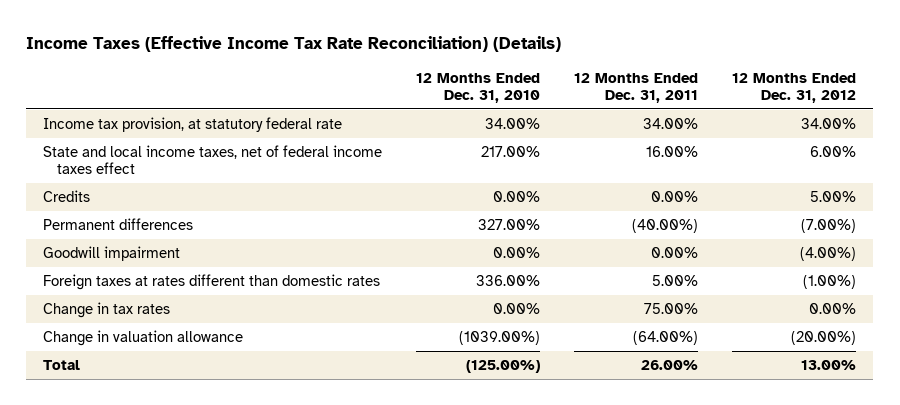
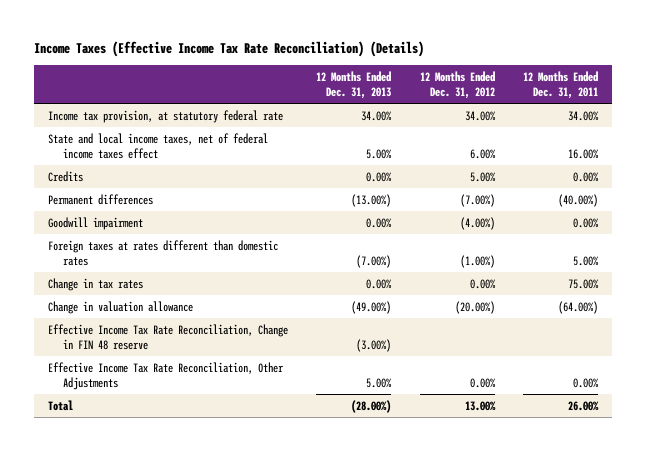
[416,72,541,104] 12 Months Ended Dec. 31, 2010 -> none
none -> [316,70,392,99] 12 Months Ended Dec. 31, 2013
none -> [48,323,289,351] Effective Income Tax Rate Reconciliation, Change in FIN 48 reserve
none -> [48,361,285,391] Effective Income Tax Rate Reconciliation, Other Adjustments

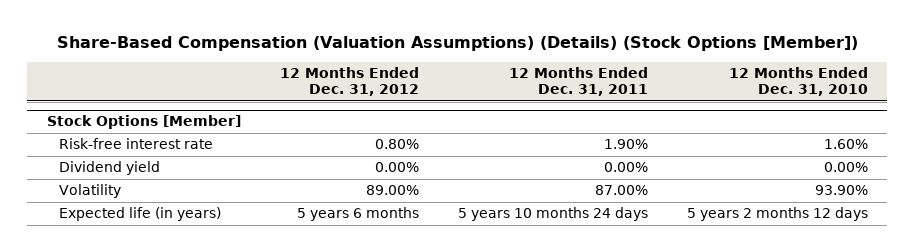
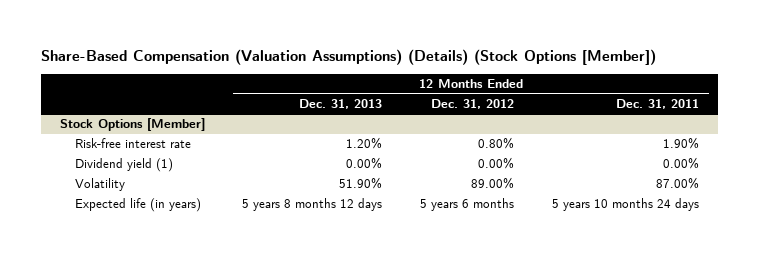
[728,67,868,97] 12 Months Ended Dec. 31, 2010 -> none
none -> [299,99,383,110] Dec. 31, 2013
[58,161,160,176] Dividend yield -> [75,158,174,173] Dividend yield (1)

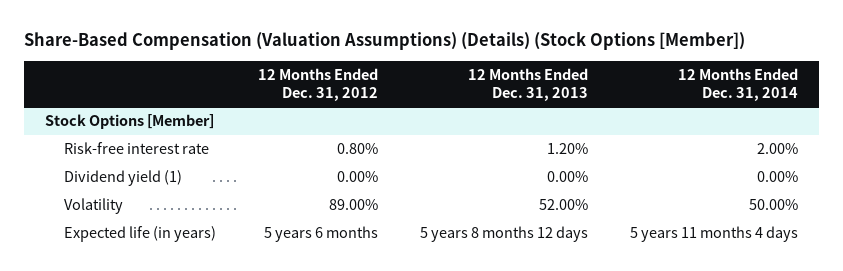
[616,99,700,110] Dec. 31, 2011 -> none
none -> [678,67,799,101] 12 Months Ended Dec. 31, 2014
[339,177,383,190] 51.90% -> [538,199,588,211] 52.00%

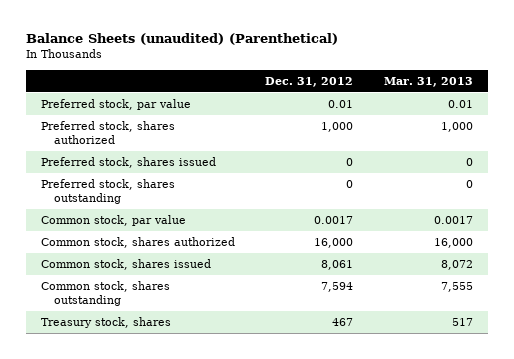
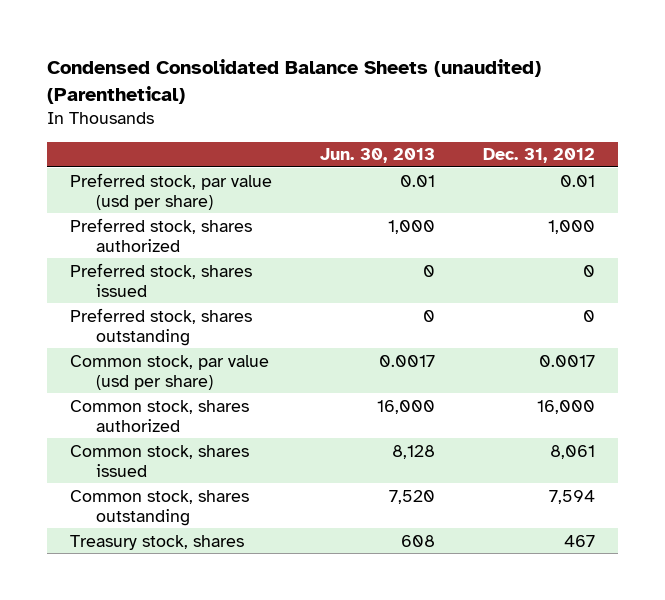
[25,33,338,46] Balance Sheets (unaudited) (Parenthetical) -> [46,58,541,104] Condensed Consolidated Balance Sheets (unaudited) (Parenthetical)
[383,76,473,87] Mar. 31, 2013 -> none
none -> [320,148,436,164] Jun. 30, 2013
[41,99,192,111] Preferred stock, par value -> [70,172,273,210] Preferred stock, par value (usd per share)
[41,215,187,227] Common stock, par value -> [70,354,270,390] Common stock, par value (usd per share)

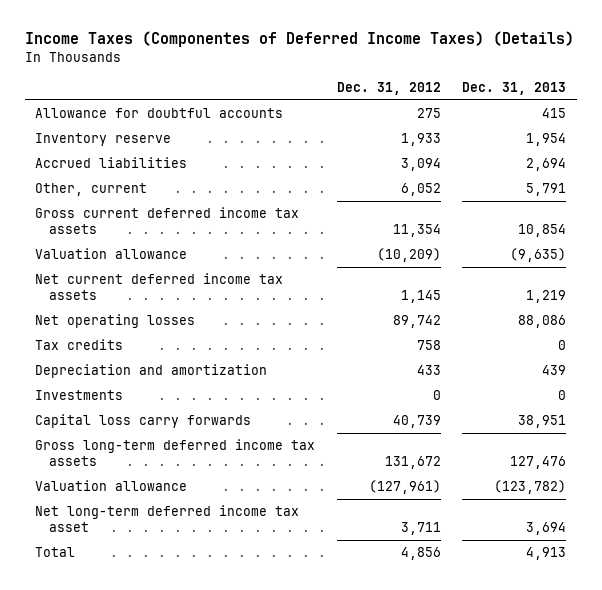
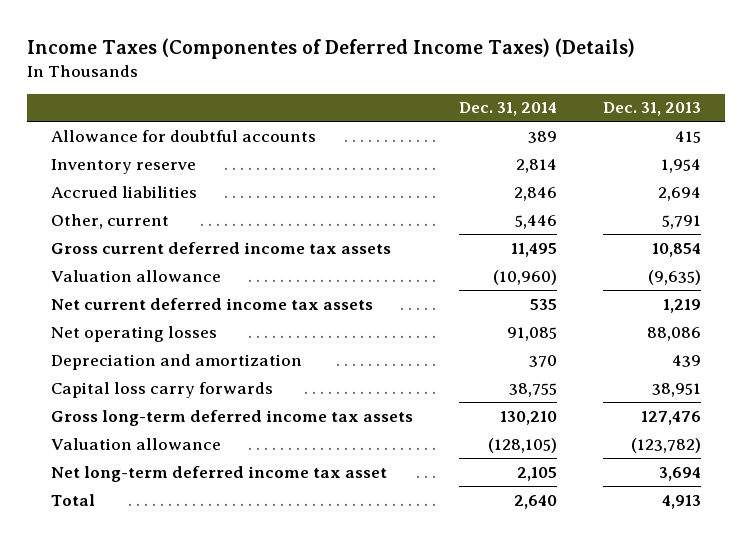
[336,81,441,95] Dec. 31, 2012 -> none
none -> [459,102,558,117] Dec. 31, 2014
[35,339,124,351] Tax credits -> none
[35,390,124,401] Investments -> none

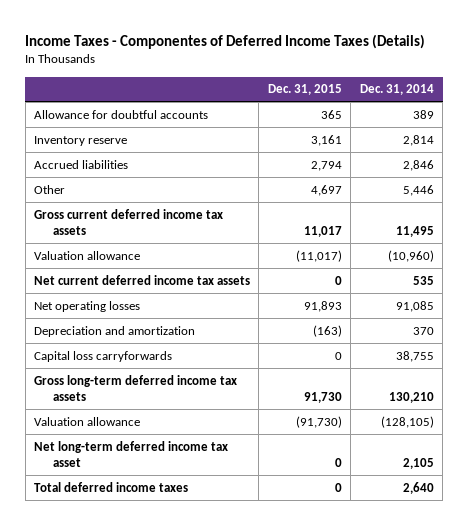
[27,37,636,59] Income Taxes (Componentes of Deferred Income Taxes) (Details) -> [25,33,426,49] Income Taxes - Componentes of Deferred Income Taxes (Details)
[603,102,702,117] Dec. 31, 2013 -> none
none -> [267,84,342,96] Dec. 31, 2015
[50,213,169,229] Other, current -> [34,184,66,194] Other
[50,381,273,398] Capital loss carry forwards -> [34,350,173,362] Capital loss carryforwards
[50,493,95,506] Total -> [34,481,189,492] Total deferred income taxes

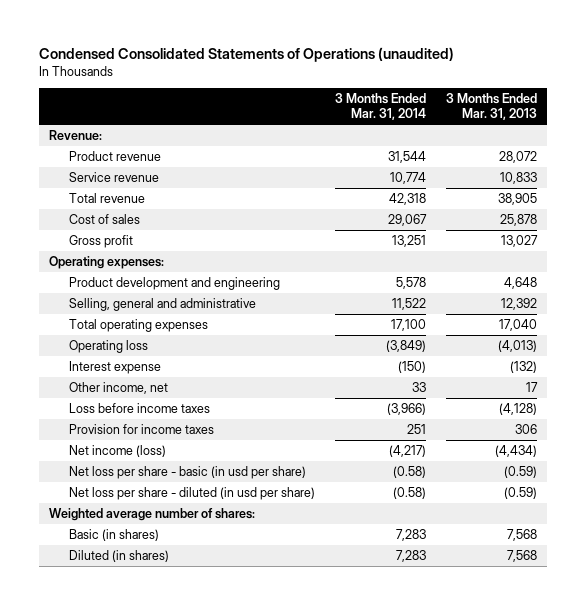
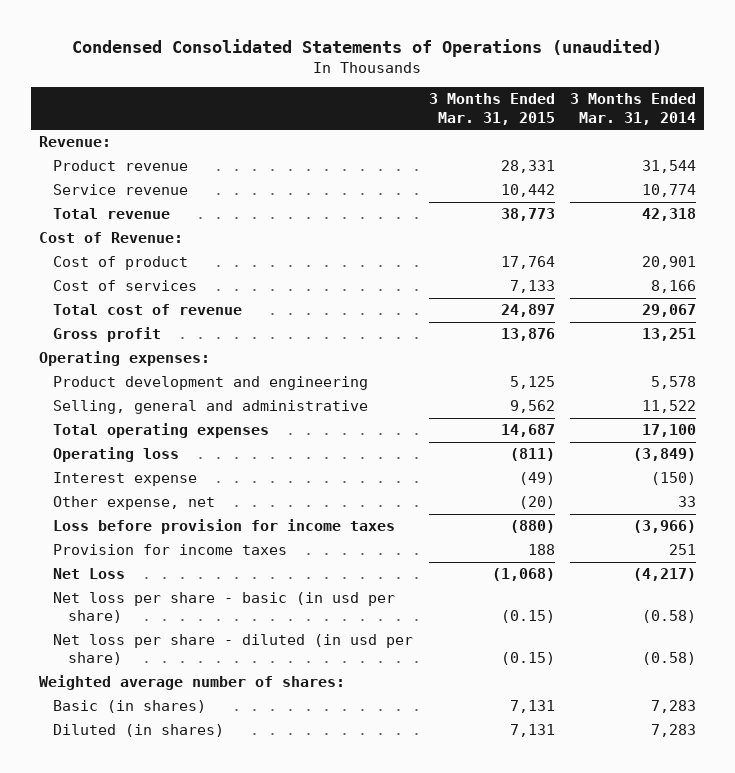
[445,93,537,121] 3 Months Ended Mar. 31, 2013 -> none
none -> [428,93,555,125] 3 Months Ended Mar. 31, 2015
none -> [38,232,183,244] Cost of Revenue:
none -> [53,256,189,271] Cost of product
none -> [53,280,198,292] Cost of services
[68,214,140,225] Cost of sales -> [53,304,243,316] Total cost of revenue
[68,382,168,395] Other income, net -> [53,496,216,511] Other expense, net
[68,403,210,414] Loss before income taxes -> [53,519,396,535] Loss before provision for income taxes
[68,445,166,458] Net income (loss) -> [53,568,126,580] Net Loss

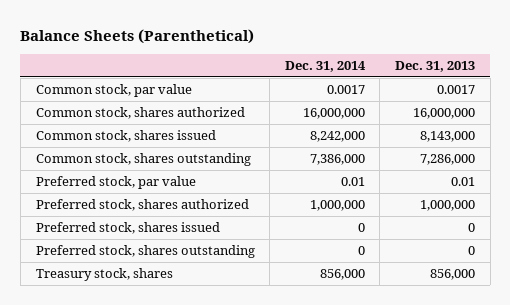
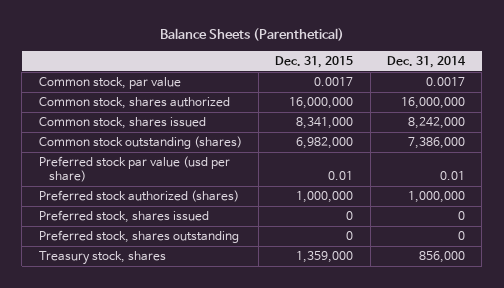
[394,61,475,73] Dec. 31, 2013 -> none
none -> [275,55,354,68] Dec. 31, 2015
[35,153,251,167] Common stock, shares outstanding -> [38,136,242,150] Common stock outstanding (shares)
[35,176,196,190] Preferred stock, par value -> [38,156,230,182] Preferred stock par value (usd per share)
[35,199,249,212] Preferred stock, shares authorized -> [38,190,239,203] Preferred stock authorized (shares)

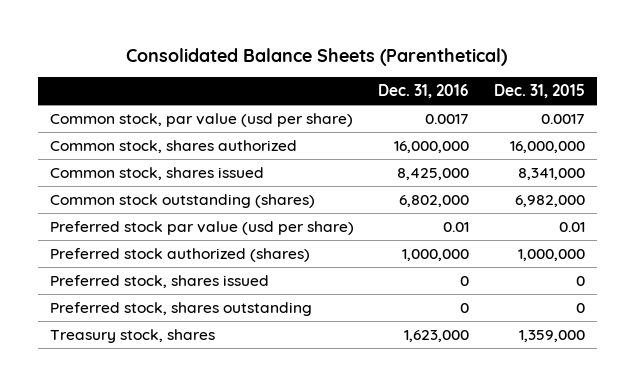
[159,28,344,42] Balance Sheets (Parenthetical) -> [126,47,508,66] Consolidated Balance Sheets (Parenthetical)
[387,55,467,68] Dec. 31, 2014 -> none
none -> [378,84,470,99] Dec. 31, 2016
[38,77,181,90] Common stock, par value -> [49,112,353,127] Common stock, par value (usd per share)

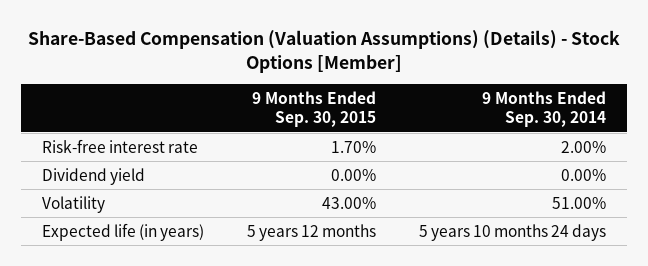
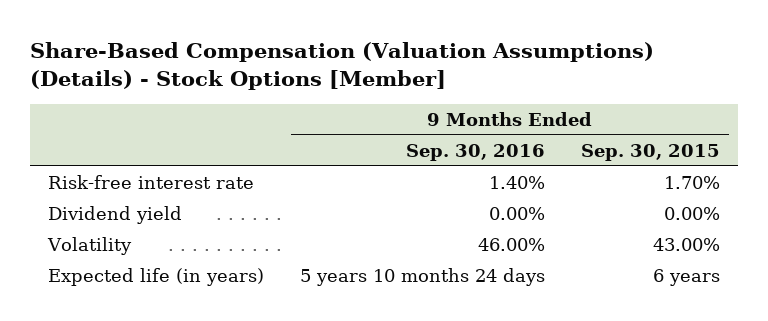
[481,90,606,128] 9 Months Ended Sep. 30, 2014 -> none
none -> [406,143,546,161] Sep. 30, 2016
[247,223,377,241] 5 years 12 months -> [653,269,721,287] 6 years

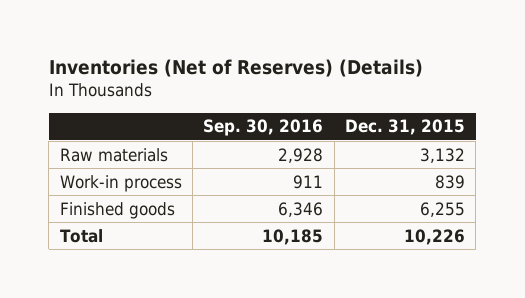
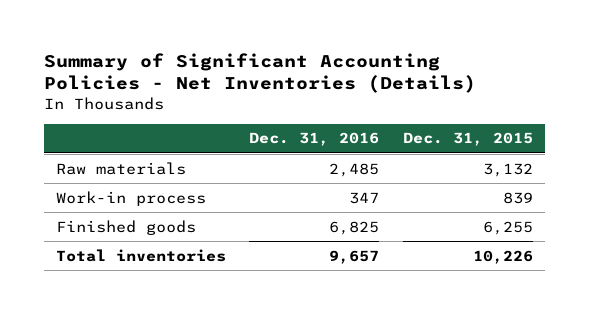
[48,59,423,78] Inventories (Net of Reserves) (Details) -> [44,52,477,94] Summary of Significant Accounting Policies - Net Inventories (Details)
[203,119,324,137] Sep. 30, 2016 -> none
none -> [249,132,380,147] Dec. 31, 2016
[59,228,103,243] Total -> [55,248,226,262] Total inventories

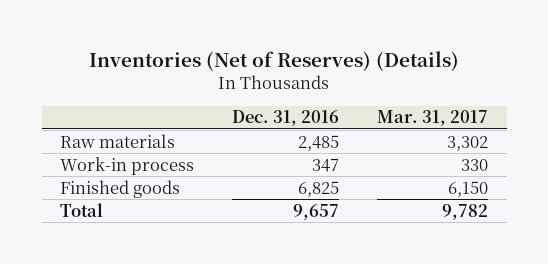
[44,52,477,94] Summary of Significant Accounting Policies - Net Inventories (Details) -> [89,51,460,72] Inventories (Net of Reserves) (Details)
[403,132,534,147] Dec. 31, 2015 -> none
none -> [376,110,488,127] Mar. 31, 2017
[55,248,226,262] Total inventories -> [60,202,104,217] Total

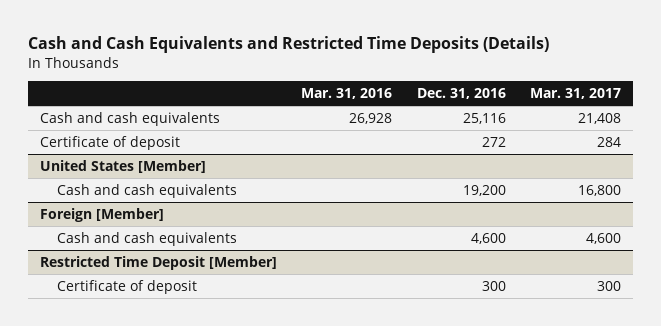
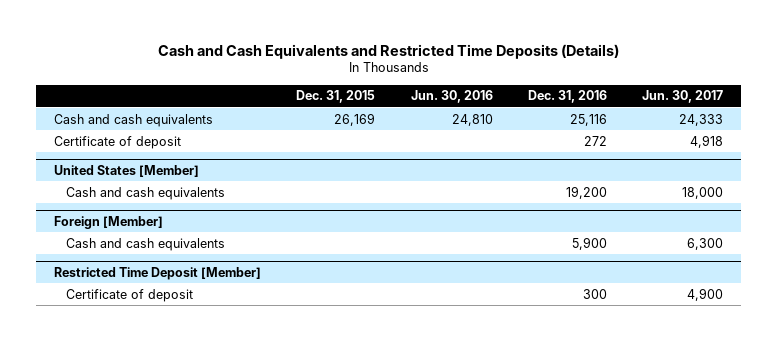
[301,88,393,100] Mar. 31, 2016 -> none
[530,88,622,100] Mar. 31, 2017 -> none
none -> [296,90,376,104] Dec. 31, 2015
none -> [410,90,493,104] Jun. 30, 2016
none -> [642,90,724,104] Jun. 30, 2017
[470,232,506,244] 4,600 -> [572,236,608,250] 5,900

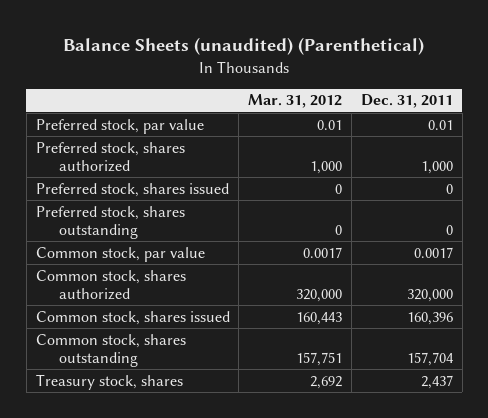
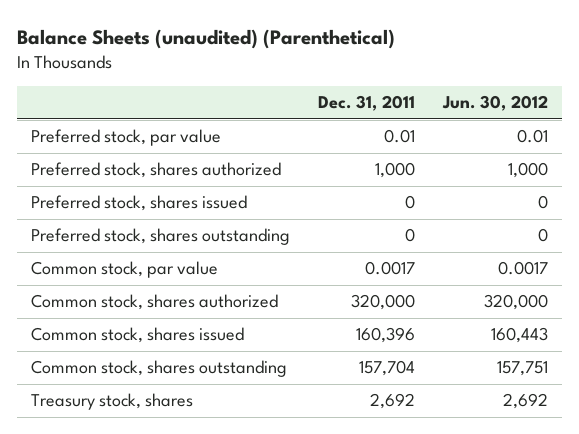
[248,94,343,109] Mar. 31, 2012 -> none
none -> [442,95,549,112] Jun. 30, 2012
[420,374,453,389] 2,437 -> [369,393,415,410] 2,692

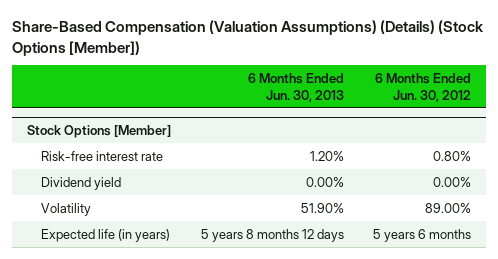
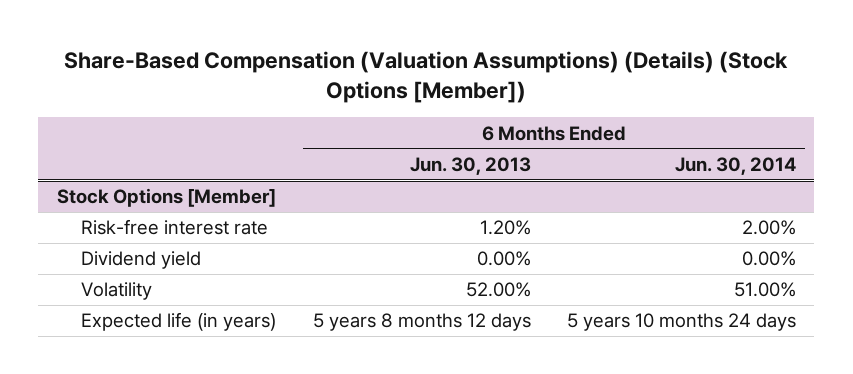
[375,73,472,102] 6 Months Ended Jun. 30, 2012 -> none
none -> [675,157,797,176] Jun. 30, 2014
[300,202,344,213] 51.90% -> [465,282,531,298] 52.00%

